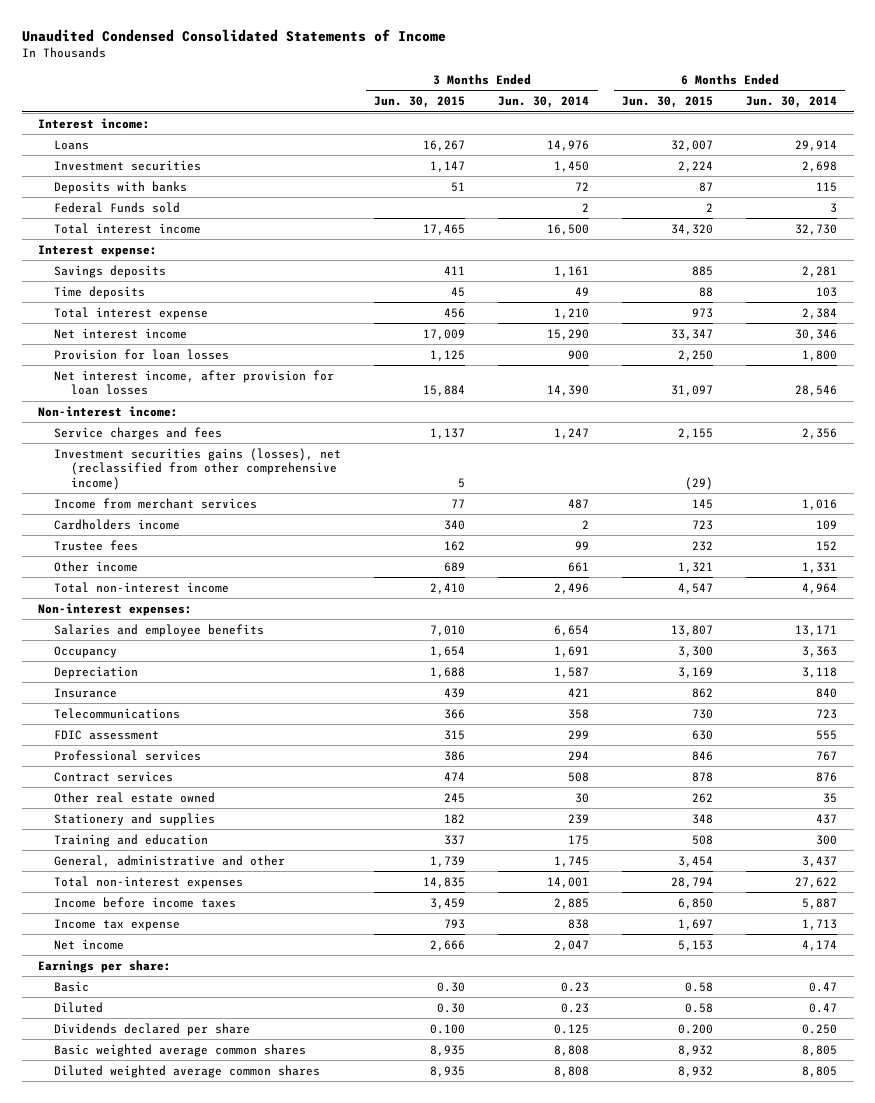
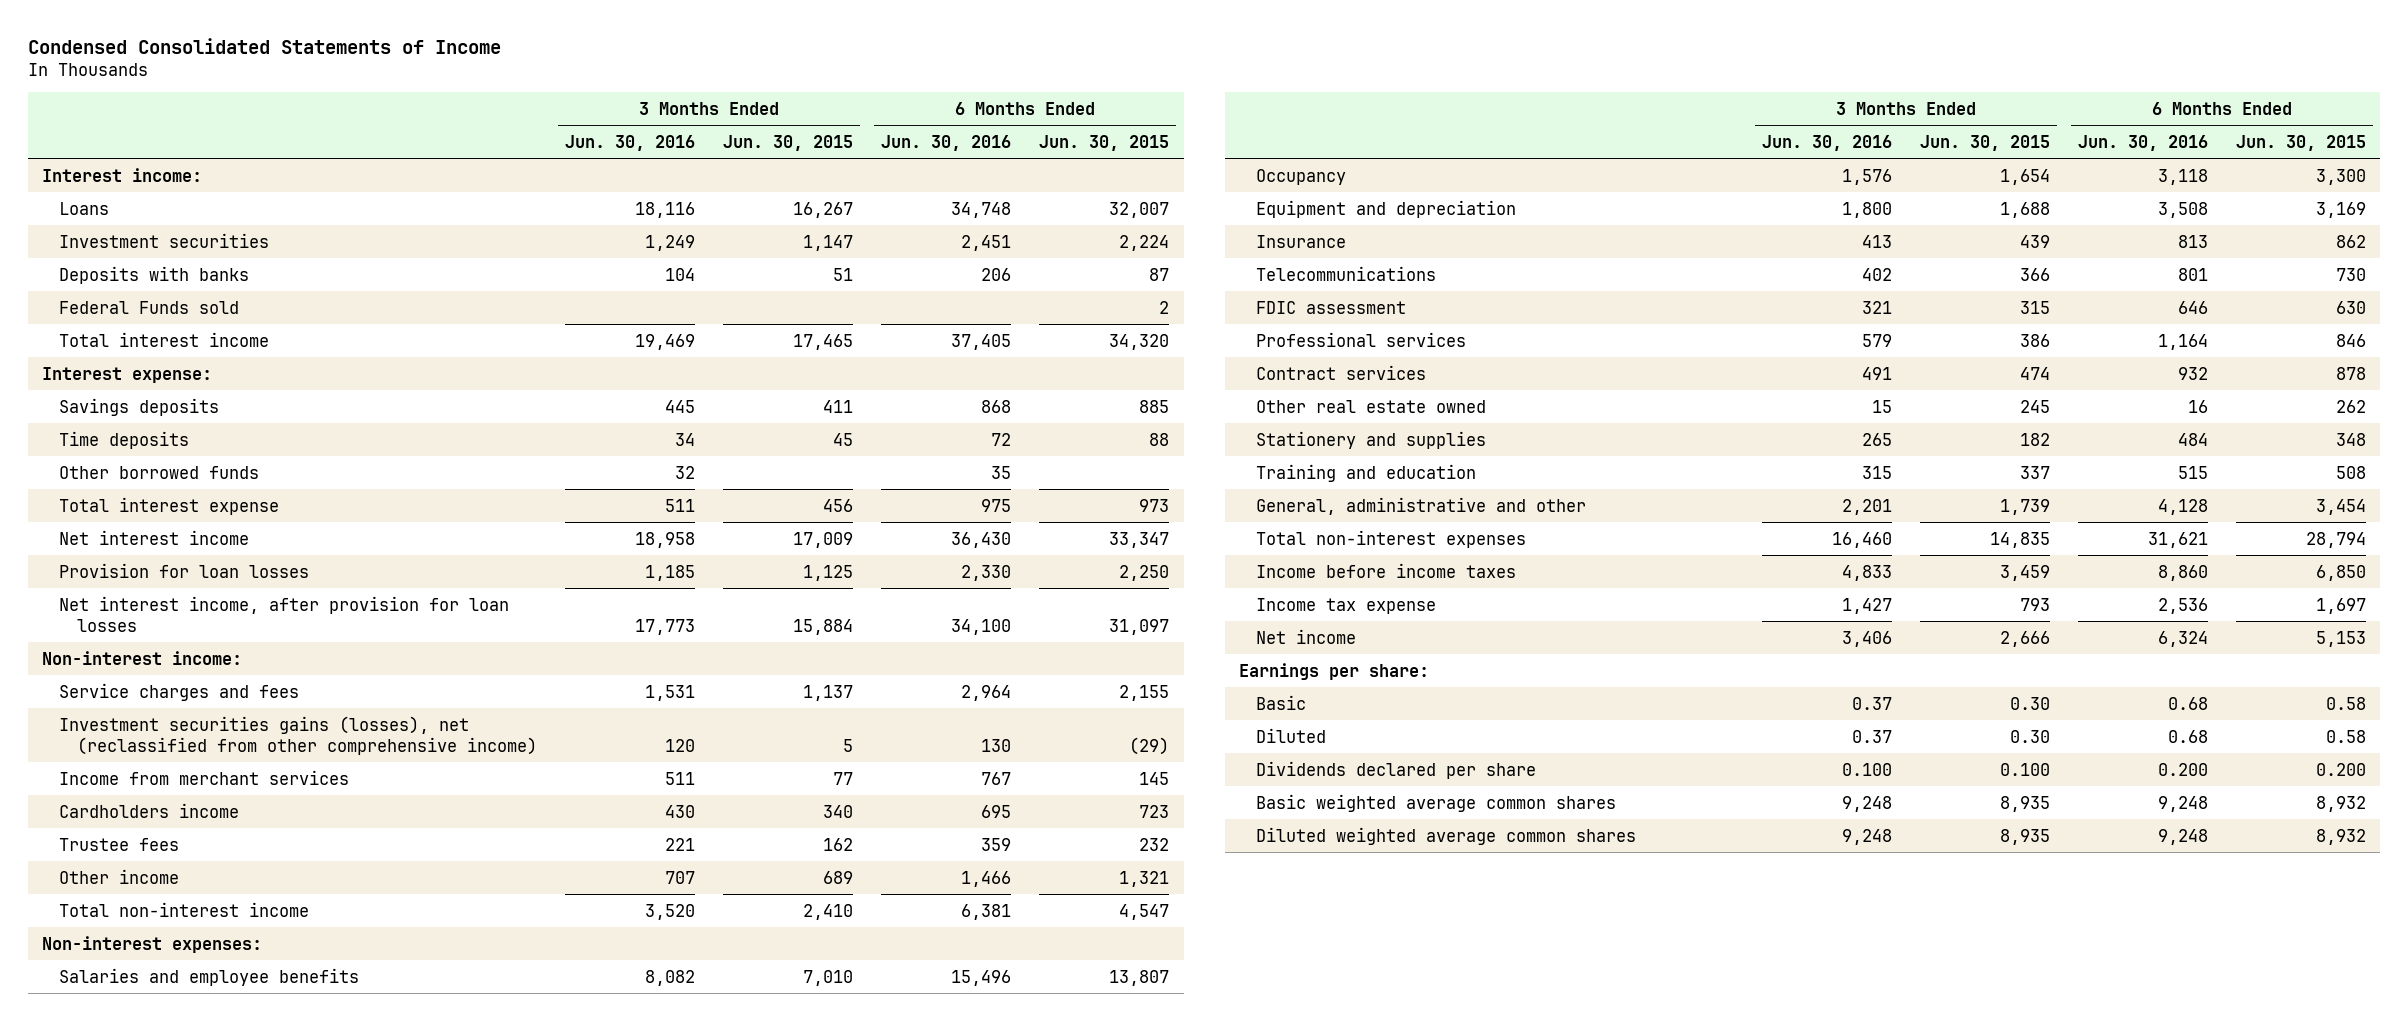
[21,28,446,42] Unaudited Condensed Consolidated Statements of Income -> [27,37,501,54] Condensed Consolidated Statements of Income
[498,96,590,109] Jun. 30, 2014 -> none
[746,96,838,109] Jun. 30, 2014 -> none
none -> [564,134,695,151] Jun. 30, 2016
none -> [881,134,1012,151] Jun. 30, 2016
none -> [59,465,260,479] Other borrowed funds
[54,665,139,679] Depreciation -> [1256,199,1517,218] Equipment and depreciation

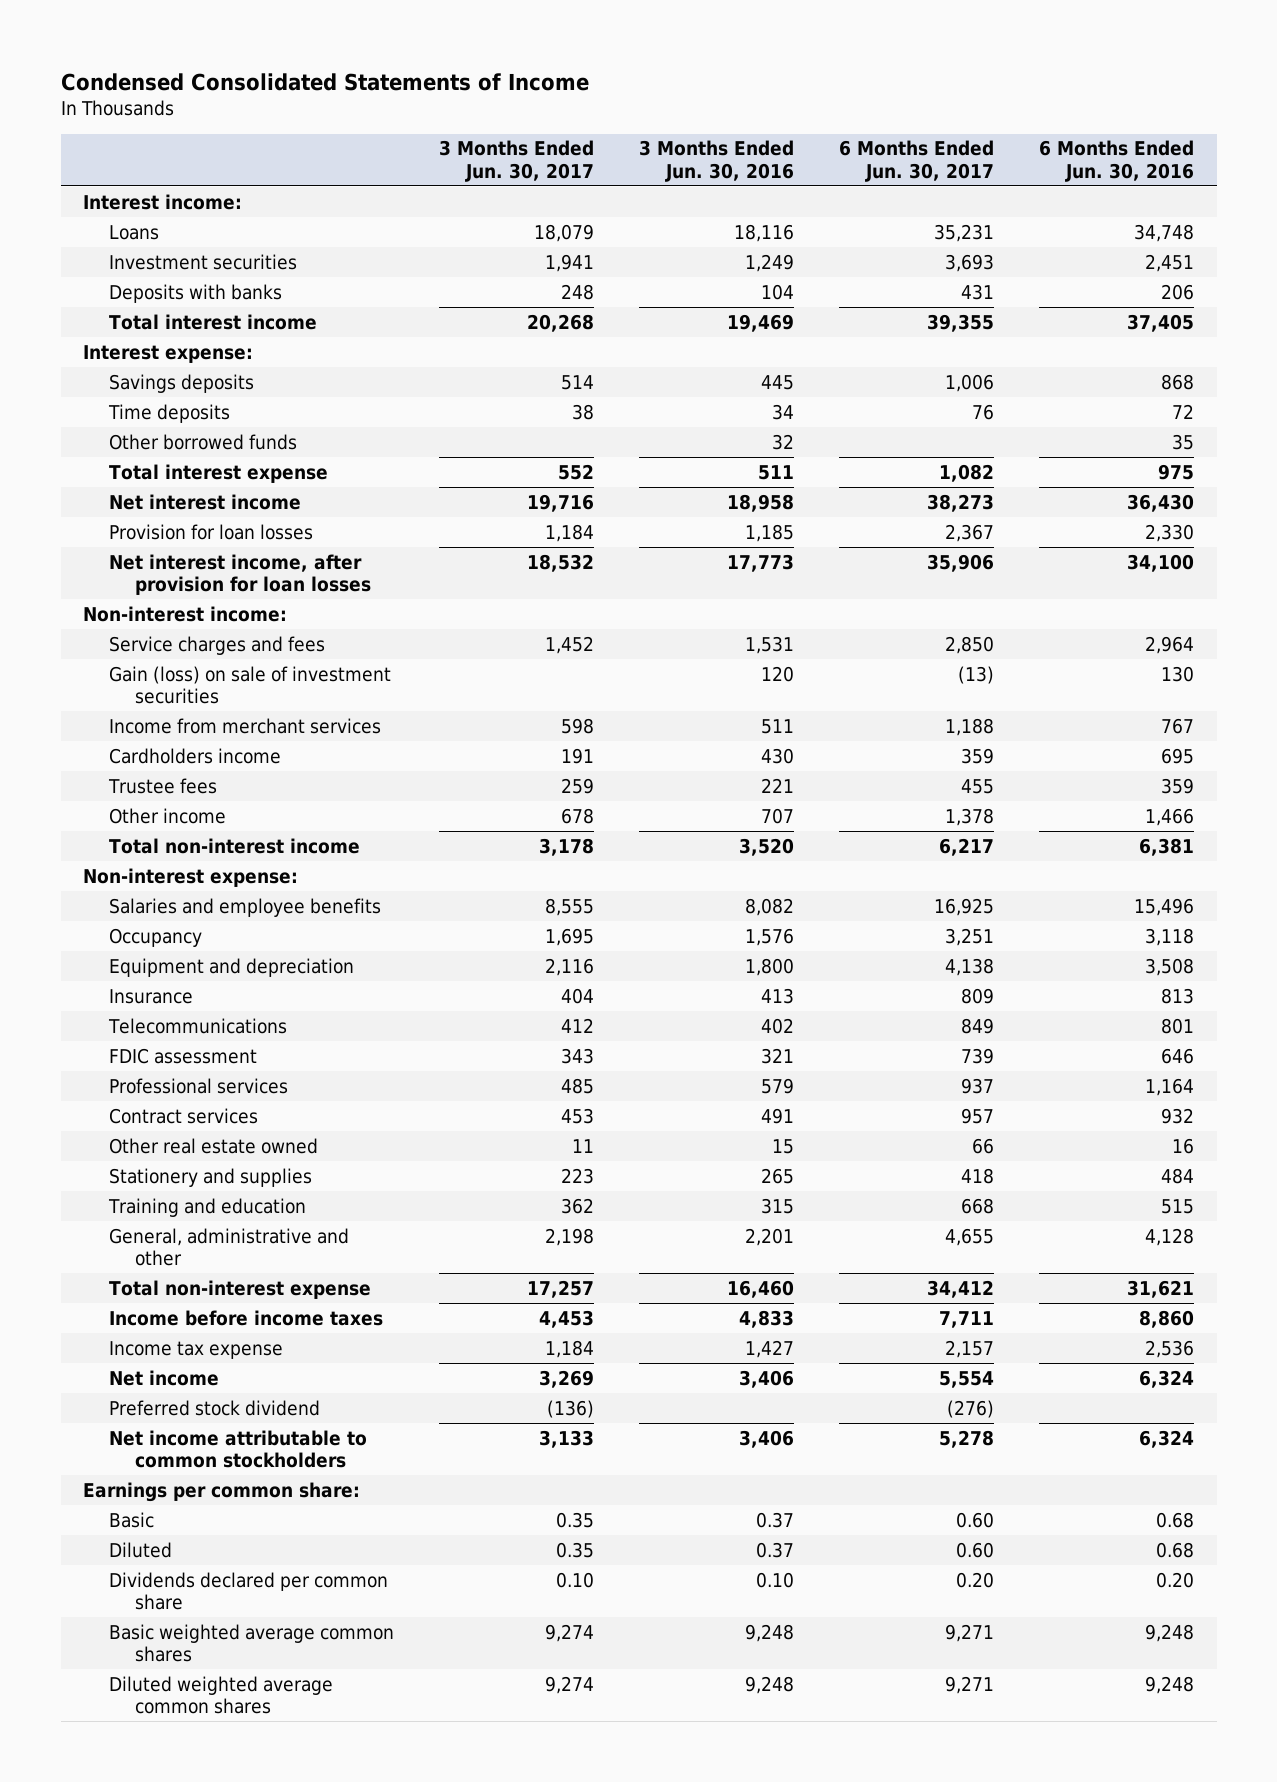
[723,134,854,151] Jun. 30, 2015 -> none
[1039,134,1170,151] Jun. 30, 2015 -> none
none -> [438,140,594,183] 3 Months Ended Jun. 30, 2017
none -> [839,140,995,183] 6 Months Ended Jun. 30, 2017
[59,300,240,314] Federal Funds sold -> none
[59,715,537,755] Investment securities gains (losses), net (reclassified from other comprehensive income) -> [108,665,391,705] Gain (loss) on sale of investment securities
[42,935,263,953] Non-interest expenses: -> [83,867,299,887] Non-interest expense:
[1256,529,1527,548] Total non-interest expenses -> [108,1279,371,1299] Total non-interest expense
none -> [108,1399,320,1416] Preferred stock dividend
none -> [108,1429,367,1469] Net income attributable to common stockholders
[1238,662,1429,680] Earnings per share: -> [83,1481,361,1502] Earnings per common share:
[1256,760,1537,779] Dividends declared per share -> [108,1571,388,1611] Dividends declared per common share
[1841,762,1892,776] 0.100 -> [756,1571,795,1588] 0.10
[2158,762,2209,776] 0.200 -> [1156,1571,1195,1588] 0.20

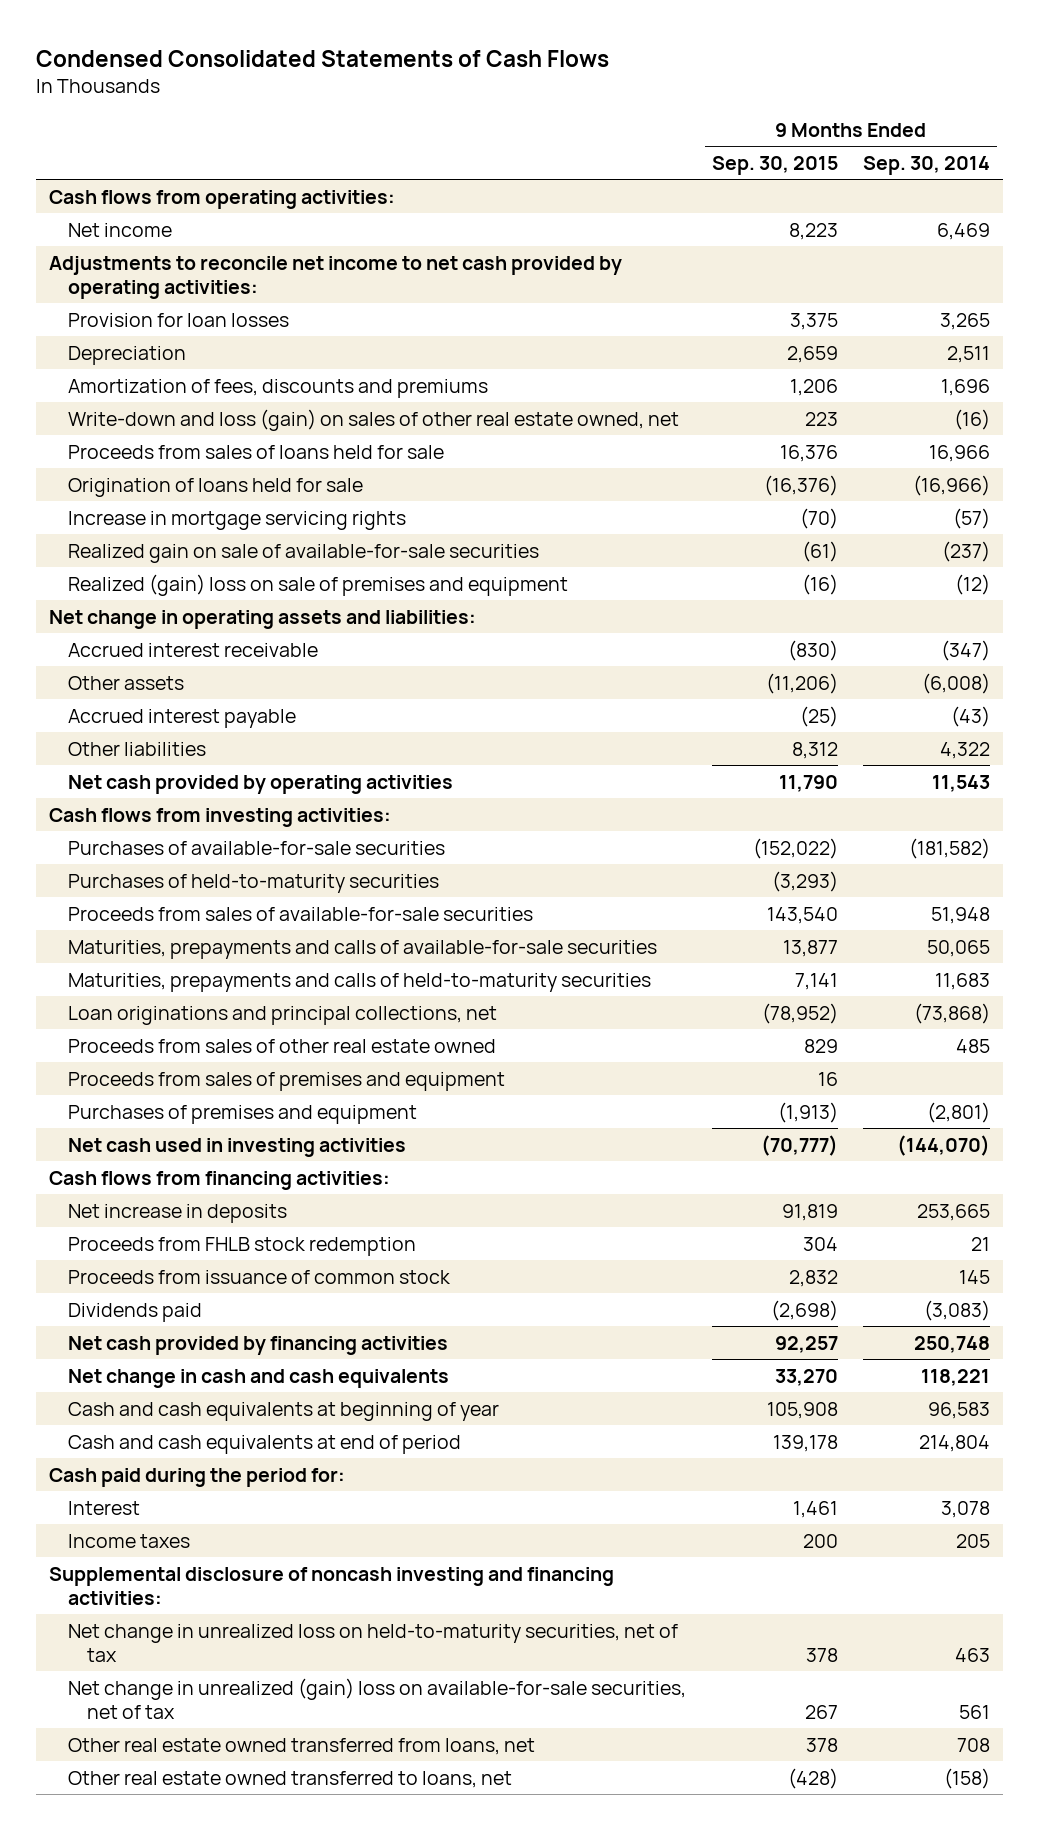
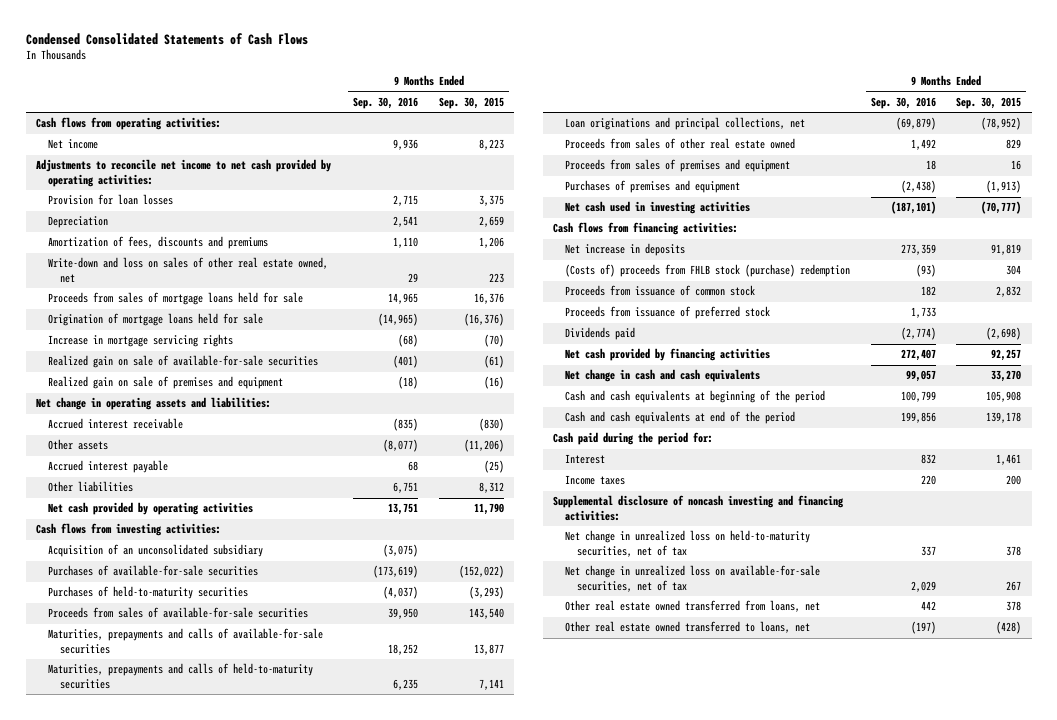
[863,156,991,176] Sep. 30, 2014 -> none
none -> [353,96,419,109] Sep. 30, 2016
[68,408,680,431] Write-down and loss (gain) on sales of other real estate owned, net -> [47,257,328,283] Write-down and loss on sales of other real estate owned, net
[68,444,445,459] Proceeds from sales of loans held for sale -> [47,292,303,306] Proceeds from sales of mortgage loans held for sale
[68,477,364,497] Origination of loans held for sale -> [47,313,263,327] Origination of mortgage loans held for sale
[68,573,569,596] Realized (gain) loss on sale of premises and equipment -> [47,376,283,390] Realized gain on sale of premises and equipment
none -> [47,544,263,558] Acquisition of an unconsolidated subsidiary
[68,1236,417,1256] Proceeds from FHLB stock redemption -> [565,264,851,278] (Costs of) proceeds from FHLB stock (purchase) redemption
none -> [565,306,771,320] Proceeds from issuance of preferred stock
[68,1401,500,1421] Cash and cash equivalents at beginning of year -> [565,390,826,404] Cash and cash equivalents at beginning of the period
[68,1434,462,1454] Cash and cash equivalents at end of period -> [565,411,796,425] Cash and cash equivalents at end of the period
[68,1677,687,1719] Net change in unrealized (gain) loss on available-for-sale securities, net of tax -> [565,565,821,592] Net change in unrealized loss on available-for-sale securities, net of tax

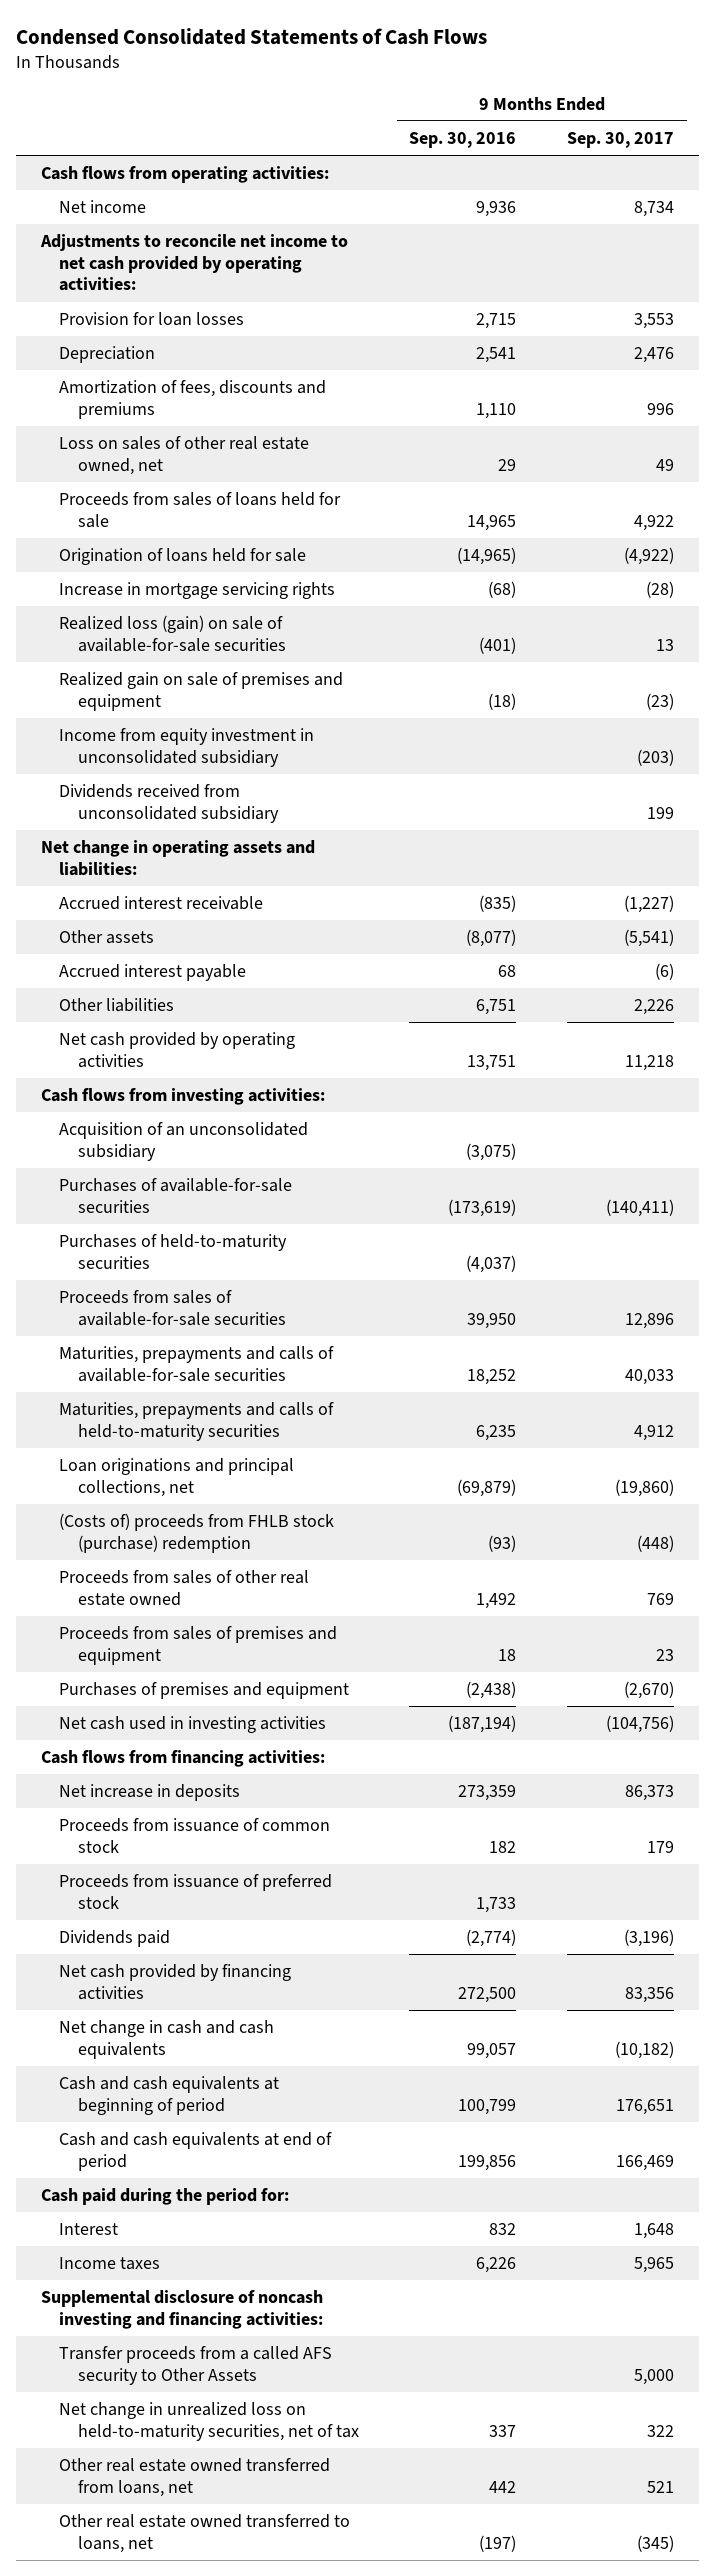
[438,96,504,109] Sep. 30, 2015 -> none
none -> [566,132,674,149] Sep. 30, 2017
[47,257,328,283] Write-down and loss on sales of other real estate owned, net -> [59,436,310,475] Loss on sales of other real estate owned, net
[47,292,303,306] Proceeds from sales of mortgage loans held for sale -> [59,492,342,528] Proceeds from sales of loans held for sale
[47,313,263,327] Origination of mortgage loans held for sale -> [59,548,307,566] Origination of loans held for sale
[47,355,318,369] Realized gain on sale of available-for-sale securities -> [59,615,286,652] Realized loss (gain) on sale of available-for-sale securities
none -> [59,728,315,767] Income from equity investment in unconsolidated subsidiary
none -> [59,784,279,823] Dividends received from unconsolidated subsidiary
[565,264,851,278] (Costs of) proceeds from FHLB stock (purchase) redemption -> [59,1513,335,1553] (Costs of) proceeds from FHLB stock (purchase) redemption
[890,201,936,215] (187,101) -> [448,1715,517,1734] (187,194)
[900,349,936,362] 272,407 -> [458,1986,517,2003] 272,500
[565,390,826,404] Cash and cash equivalents at beginning of the period -> [59,2076,280,2115] Cash and cash equivalents at beginning of period
[565,411,796,425] Cash and cash equivalents at end of the period -> [59,2132,333,2171] Cash and cash equivalents at end of period
[920,475,936,486] 220 -> [476,2257,517,2274] 6,226
none -> [59,2346,333,2385] Transfer proceeds from a called AFS security to Other Assets
[565,565,821,592] Net change in unrealized loss on available-for-sale securities, net of tax -> none

